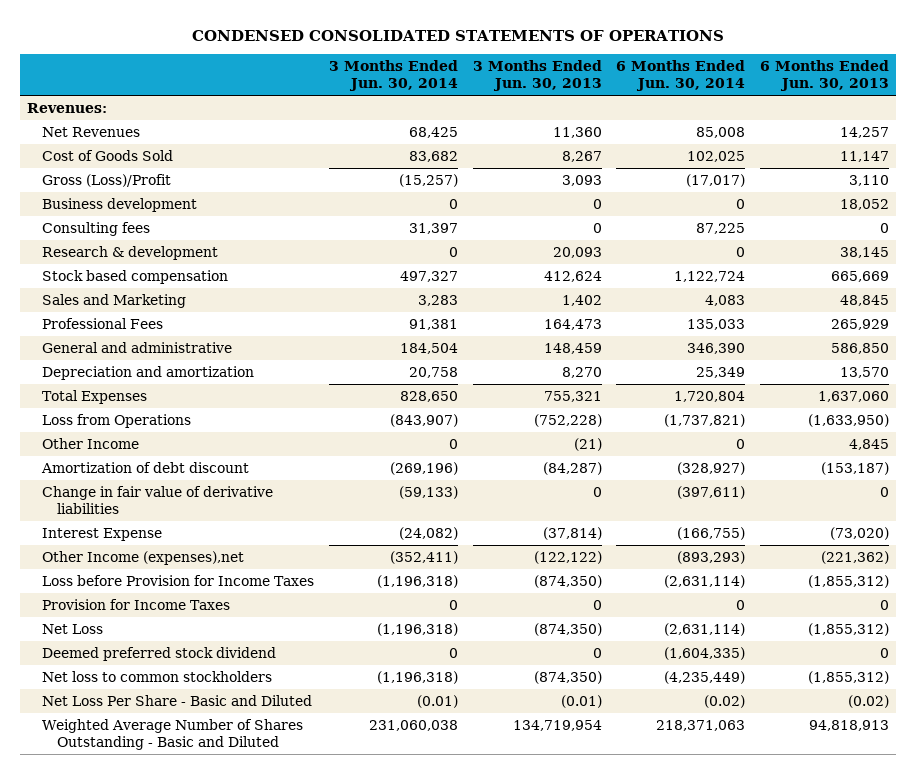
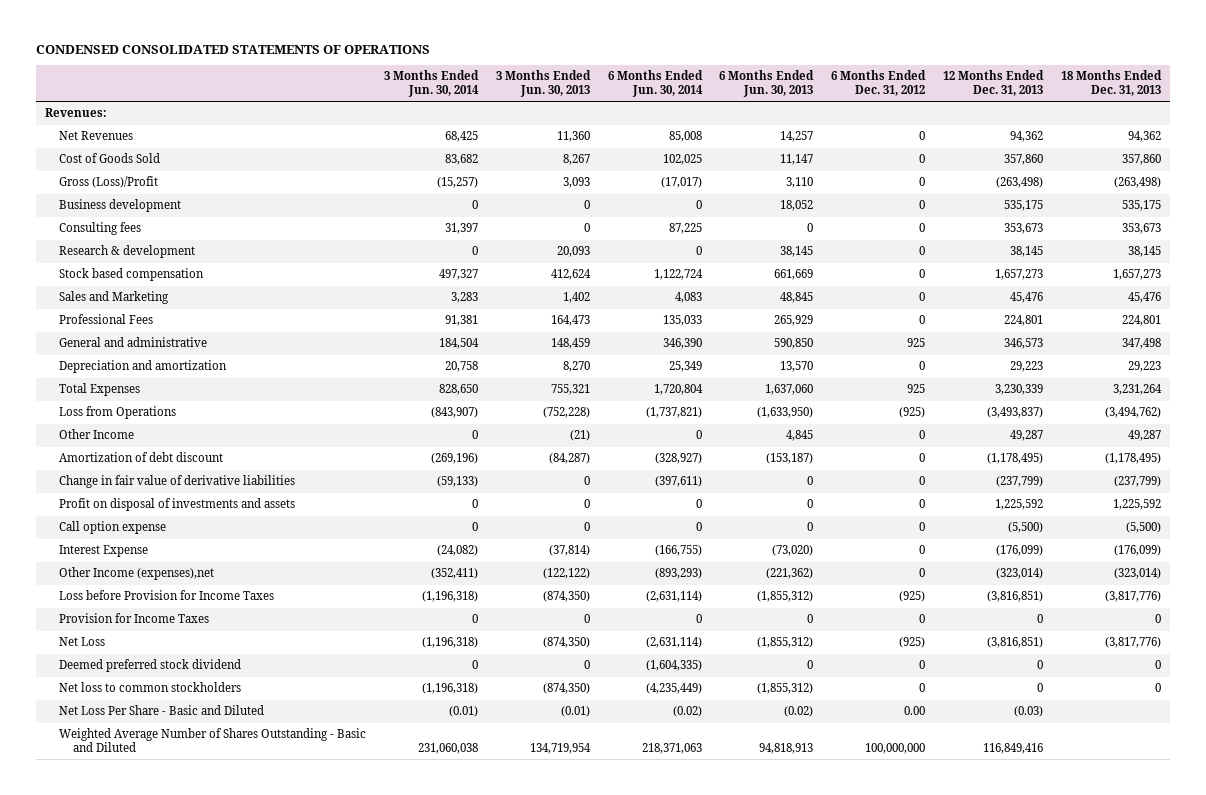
none -> [831,70,927,97] 6 Months Ended Dec. 31, 2012
none -> [943,70,1045,97] 12 Months Ended Dec. 31, 2013
none -> [1061,70,1163,97] 18 Months Ended Dec. 31, 2013
[830,271,889,283] 665,669 -> [774,269,814,281] 661,669
[830,343,889,355] 586,850 -> [774,338,814,350] 590,850
none -> [58,498,295,512] Profit on disposal of investments and assets
none -> [58,521,166,535] Call option expense

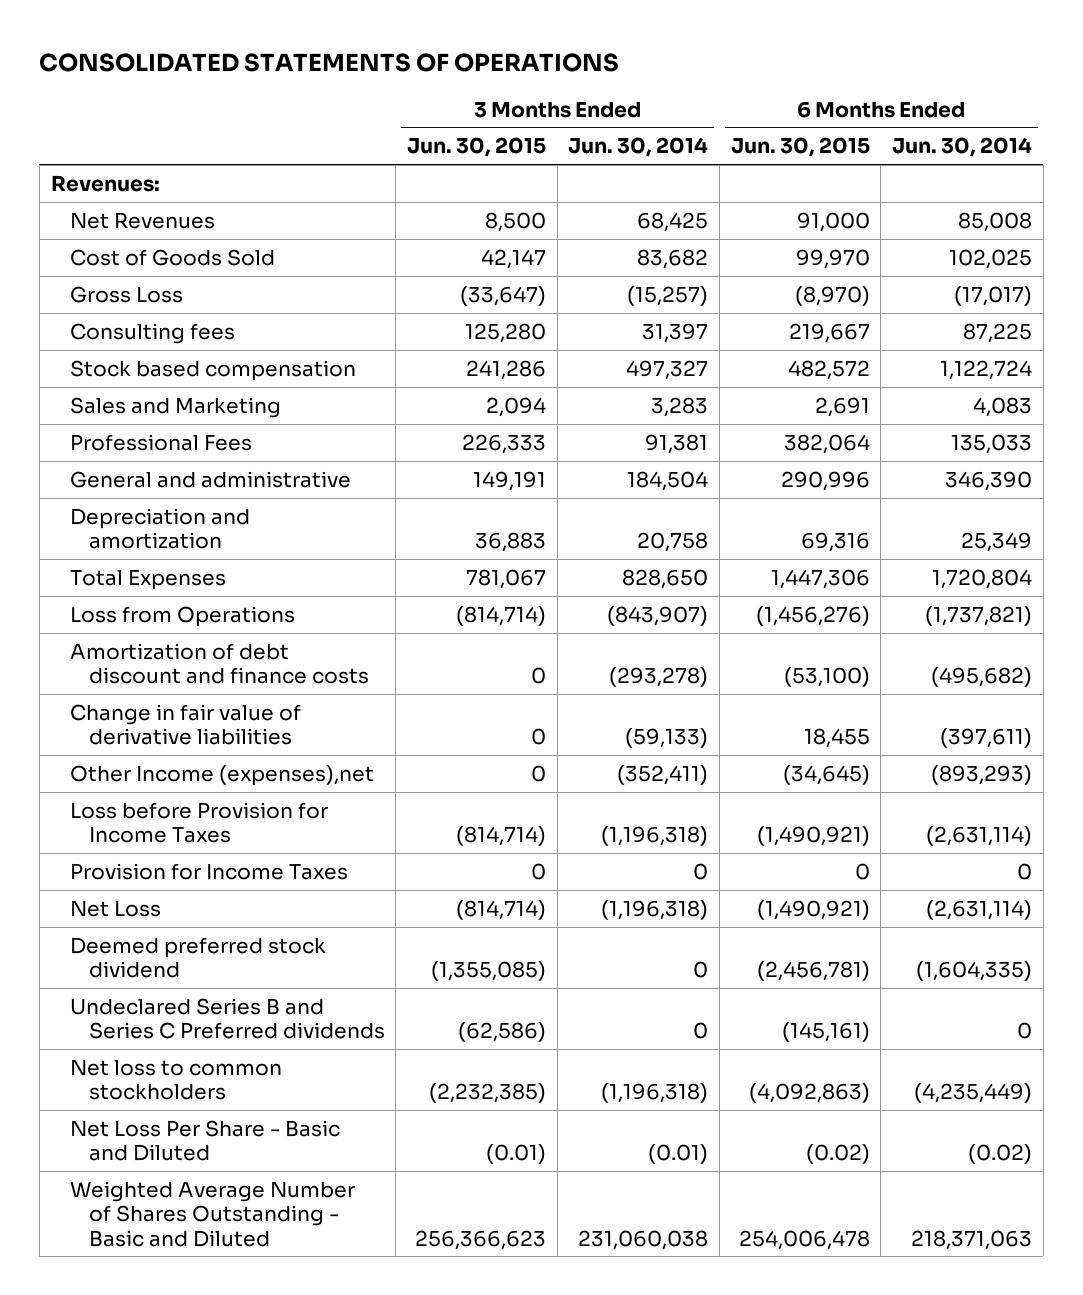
[35,44,430,54] CONDENSED CONSOLIDATED STATEMENTS OF OPERATIONS -> [39,52,620,72] CONSOLIDATED STATEMENTS OF OPERATIONS
[495,70,591,98] 3 Months Ended Jun. 30, 2013 -> none
[719,70,815,98] 6 Months Ended Jun. 30, 2013 -> none
[831,70,927,97] 6 Months Ended Dec. 31, 2012 -> none
[943,70,1045,97] 12 Months Ended Dec. 31, 2013 -> none
[1061,70,1163,97] 18 Months Ended Dec. 31, 2013 -> none
none -> [407,137,547,158] Jun. 30, 2015
none -> [730,137,870,158] Jun. 30, 2015
[58,199,181,213] Business development -> none
[58,176,158,189] Gross (Loss)/Profit -> [69,285,183,303] Gross Loss
[58,245,195,259] Research & development -> none
[58,429,134,440] Other Income -> none
[58,452,223,463] Amortization of debt discount -> [69,642,369,685] Amortization of debt discount and finance costs
[430,453,478,465] (269,196) -> [609,667,709,688] (293,278)
[654,453,702,465] (328,927) -> [931,667,1033,688] (495,682)
[58,498,295,512] Profit on disposal of investments and assets -> none
[58,521,166,535] Call option expense -> none
[58,545,148,558] Interest Expense -> none
none -> [69,997,385,1040] Undeclared Series B and Series C Preferred dividends

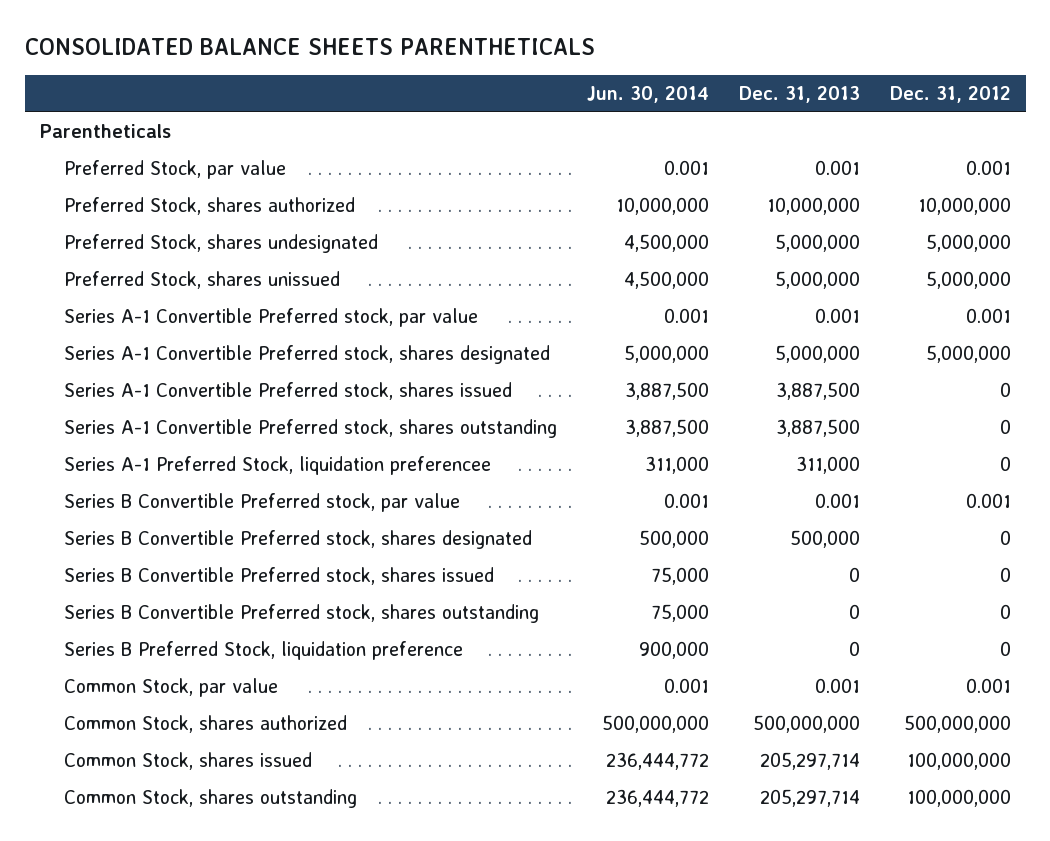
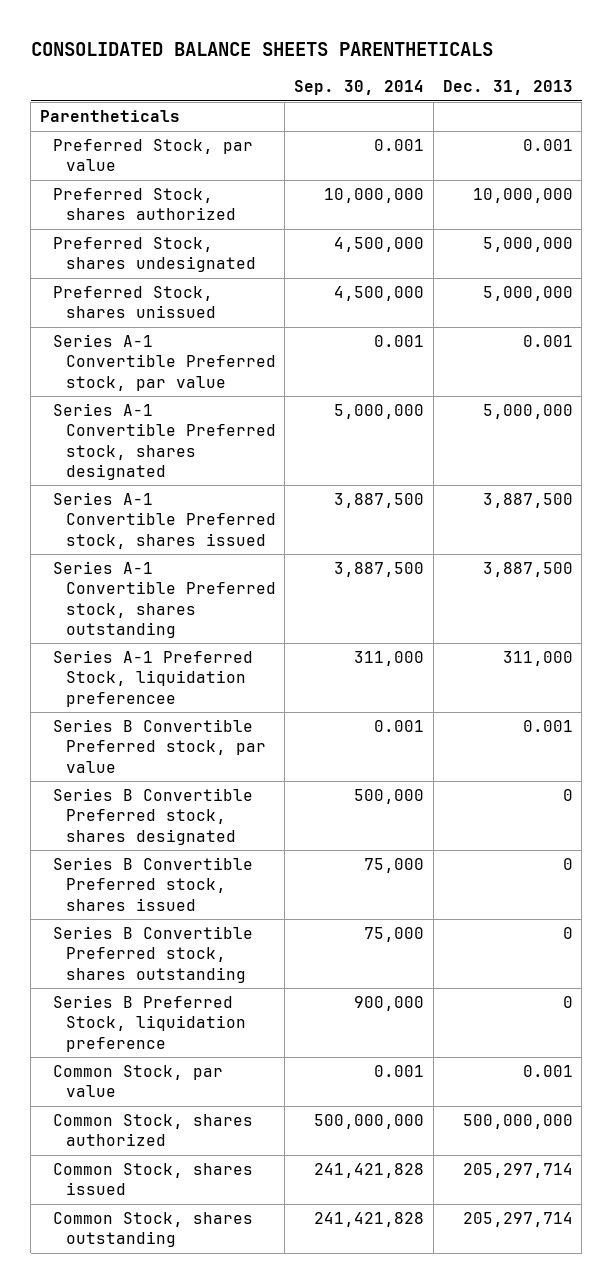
[586,86,709,104] Jun. 30, 2014 -> none
[889,86,1011,104] Dec. 31, 2012 -> none
none -> [294,80,425,96] Sep. 30, 2014
[789,530,860,549] 500,000 -> [562,789,573,802] 0

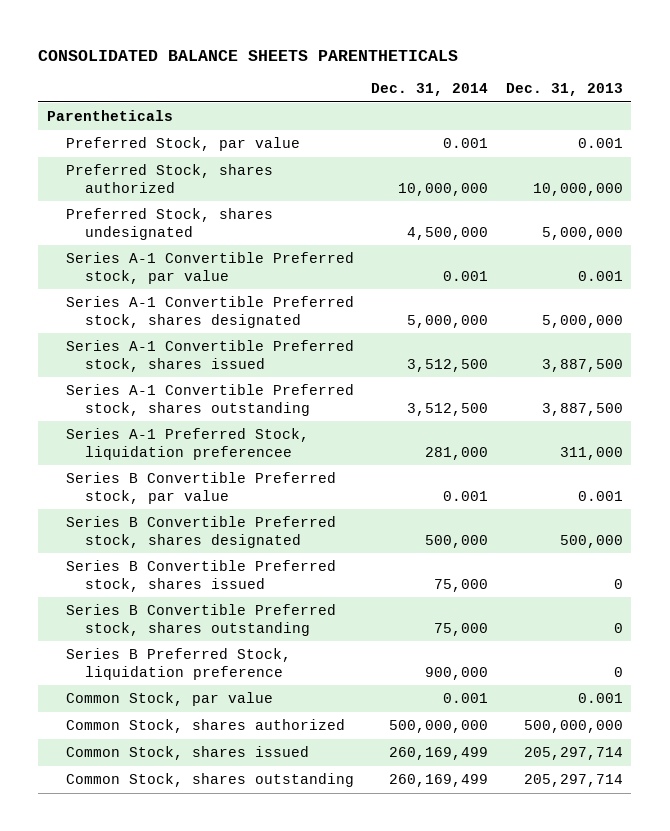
[294,80,425,96] Sep. 30, 2014 -> none
none -> [371,82,489,96] Dec. 31, 2014
[52,286,216,319] Preferred Stock, shares unissued -> none
[562,789,573,802] 0 -> [559,534,623,548] 500,000

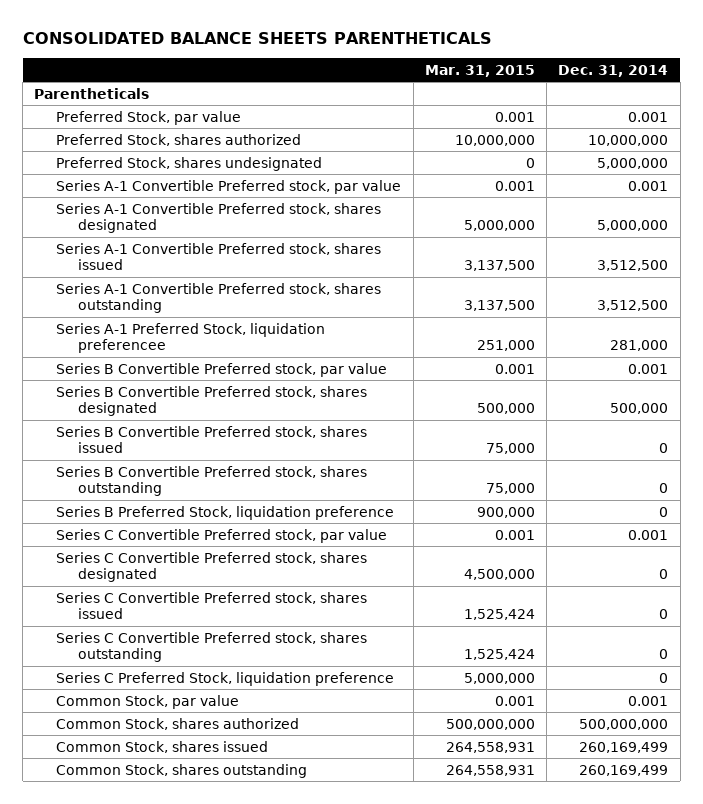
[505,82,623,96] Dec. 31, 2013 -> none
none -> [424,64,535,77] Mar. 31, 2015
[407,226,489,240] 4,500,000 -> [597,157,669,169] 5,000,000
[434,578,489,592] 75,000 -> [659,443,669,454] 0
[434,622,489,636] 75,000 -> [659,483,669,494] 0
[425,666,489,680] 900,000 -> [659,506,669,517] 0
none -> [56,528,388,543] Series C Convertible Preferred stock, par value
none -> [56,551,368,583] Series C Convertible Preferred stock, shares designated
none -> [56,591,368,620] Series C Convertible Preferred stock, shares issued
none -> [56,631,368,663] Series C Convertible Preferred stock, shares outstanding
none -> [56,671,395,686] Series C Preferred Stock, liquidation preference

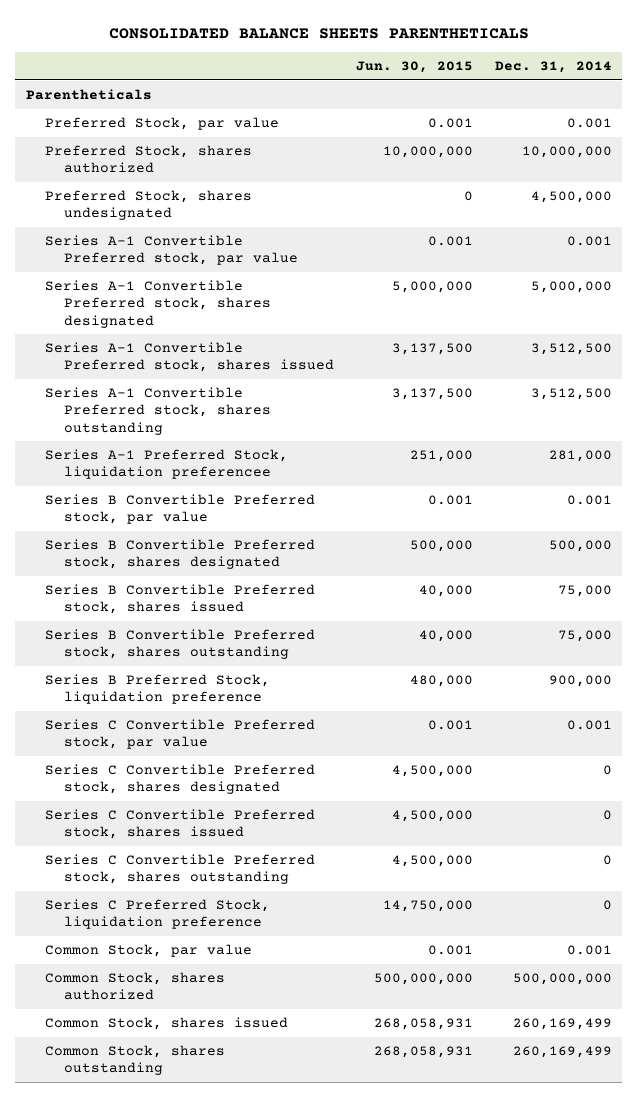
[424,64,535,77] Mar. 31, 2015 -> none
none -> [355,61,473,74] Jun. 30, 2015
[597,157,669,169] 5,000,000 -> [530,191,612,204] 4,500,000
[659,443,669,454] 0 -> [557,585,612,598] 75,000
[659,483,669,494] 0 -> [557,630,612,643] 75,000
[659,506,669,517] 0 -> [548,675,612,688] 900,000

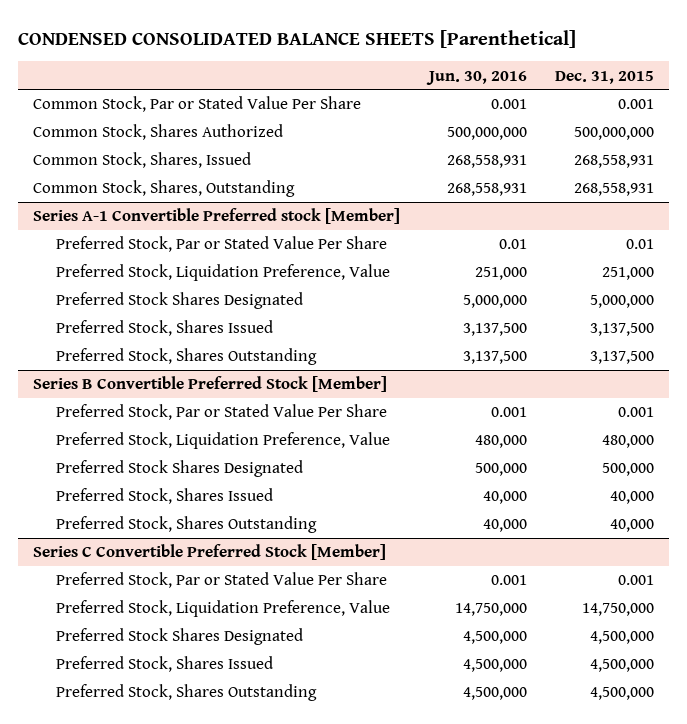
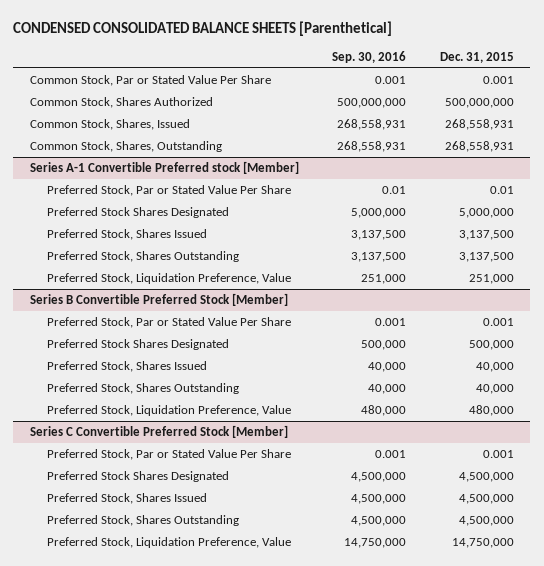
[425,70,527,85] Jun. 30, 2016 -> none
none -> [332,51,407,64] Sep. 30, 2016
[56,264,391,282] Preferred Stock, Liquidation Preference, Value -> [46,272,291,284] Preferred Stock, Liquidation Preference, Value
[56,432,391,450] Preferred Stock, Liquidation Preference, Value -> [46,404,291,416] Preferred Stock, Liquidation Preference, Value
[56,600,391,618] Preferred Stock, Liquidation Preference, Value -> [46,536,291,548] Preferred Stock, Liquidation Preference, Value

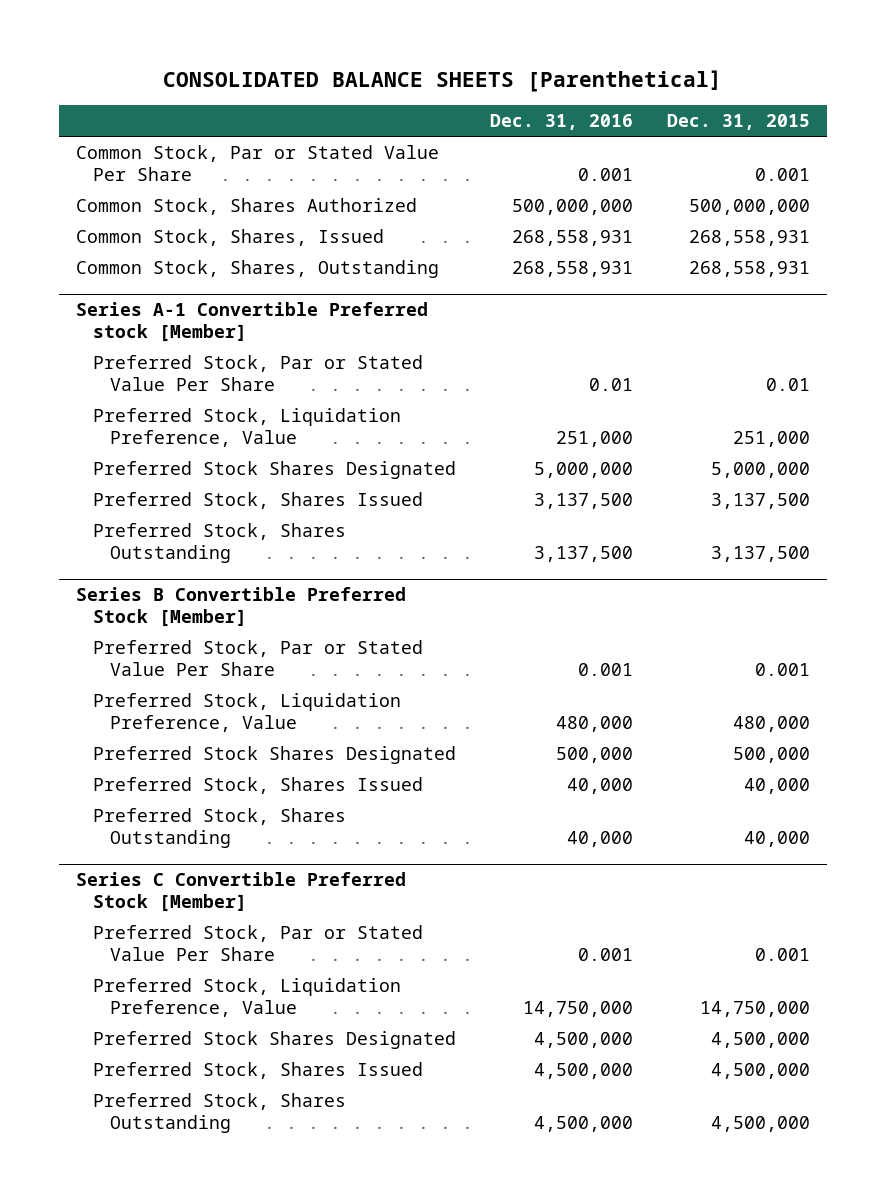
[13,21,393,37] CONDENSED CONSOLIDATED BALANCE SHEETS [Parenthetical] -> [163,70,723,93] CONSOLIDATED BALANCE SHEETS [Parenthetical]
[332,51,407,64] Sep. 30, 2016 -> none
none -> [490,114,634,131] Dec. 31, 2016
[46,272,291,284] Preferred Stock, Liquidation Preference, Value -> [93,407,402,447] Preferred Stock, Liquidation Preference, Value
[46,404,291,416] Preferred Stock, Liquidation Preference, Value -> [93,692,402,732] Preferred Stock, Liquidation Preference, Value
[46,536,291,548] Preferred Stock, Liquidation Preference, Value -> [93,977,402,1017] Preferred Stock, Liquidation Preference, Value

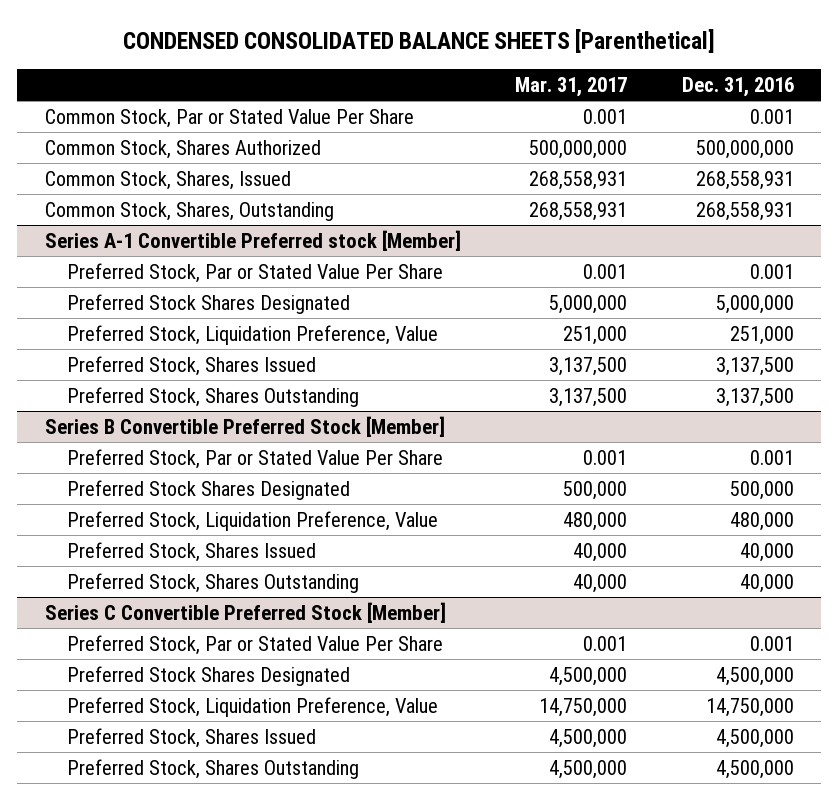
[163,70,723,93] CONSOLIDATED BALANCE SHEETS [Parenthetical] -> [123,29,716,54] CONDENSED CONSOLIDATED BALANCE SHEETS [Parenthetical]
[667,114,811,131] Dec. 31, 2015 -> none
none -> [515,77,628,98] Mar. 31, 2017
[589,377,634,391] 0.01 -> [749,263,794,279] 0.001
[93,407,402,447] Preferred Stock, Liquidation Preference, Value -> [67,324,439,345] Preferred Stock, Liquidation Preference, Value
[93,692,402,732] Preferred Stock, Liquidation Preference, Value -> [67,510,439,531] Preferred Stock, Liquidation Preference, Value
[93,977,402,1017] Preferred Stock, Liquidation Preference, Value -> [67,696,439,717] Preferred Stock, Liquidation Preference, Value

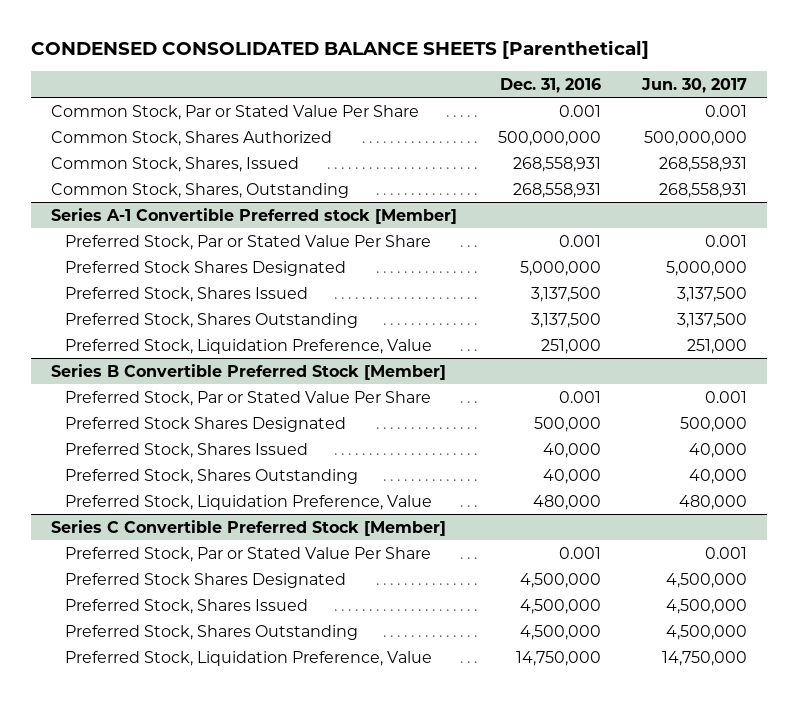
[515,77,628,98] Mar. 31, 2017 -> none
none -> [640,78,747,94] Jun. 30, 2017
[67,324,439,345] Preferred Stock, Liquidation Preference, Value -> [65,338,433,354] Preferred Stock, Liquidation Preference, Value
[67,510,439,531] Preferred Stock, Liquidation Preference, Value -> [65,494,433,510] Preferred Stock, Liquidation Preference, Value
[67,696,439,717] Preferred Stock, Liquidation Preference, Value -> [65,650,433,666] Preferred Stock, Liquidation Preference, Value

